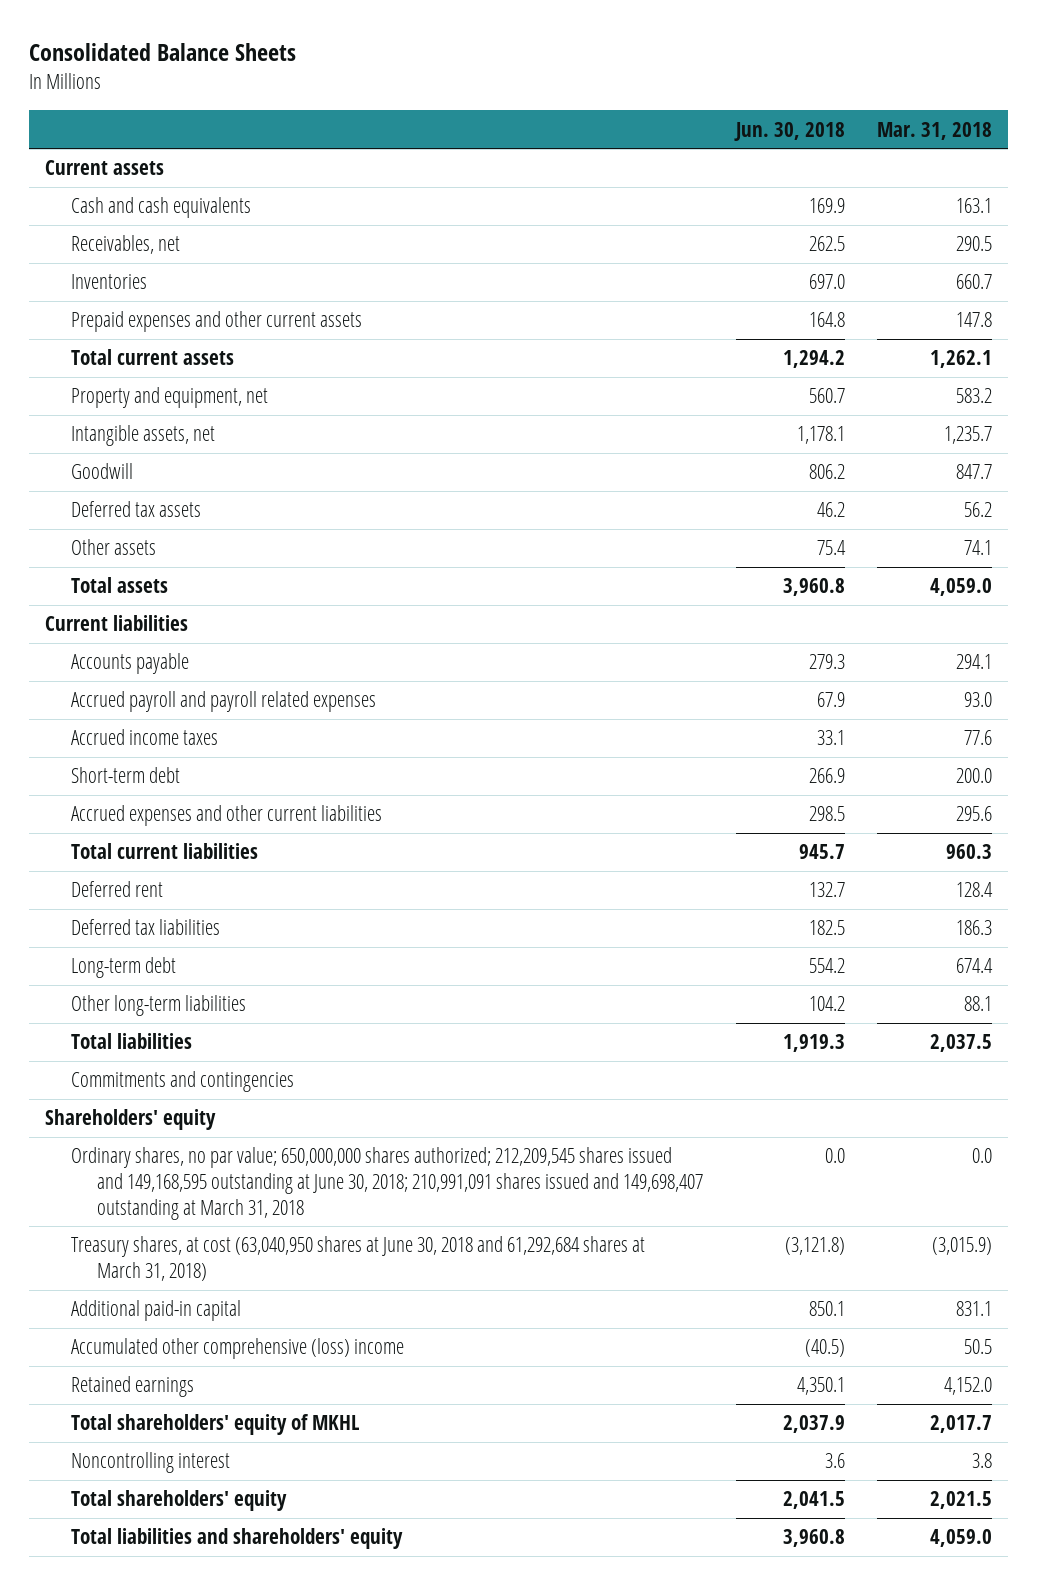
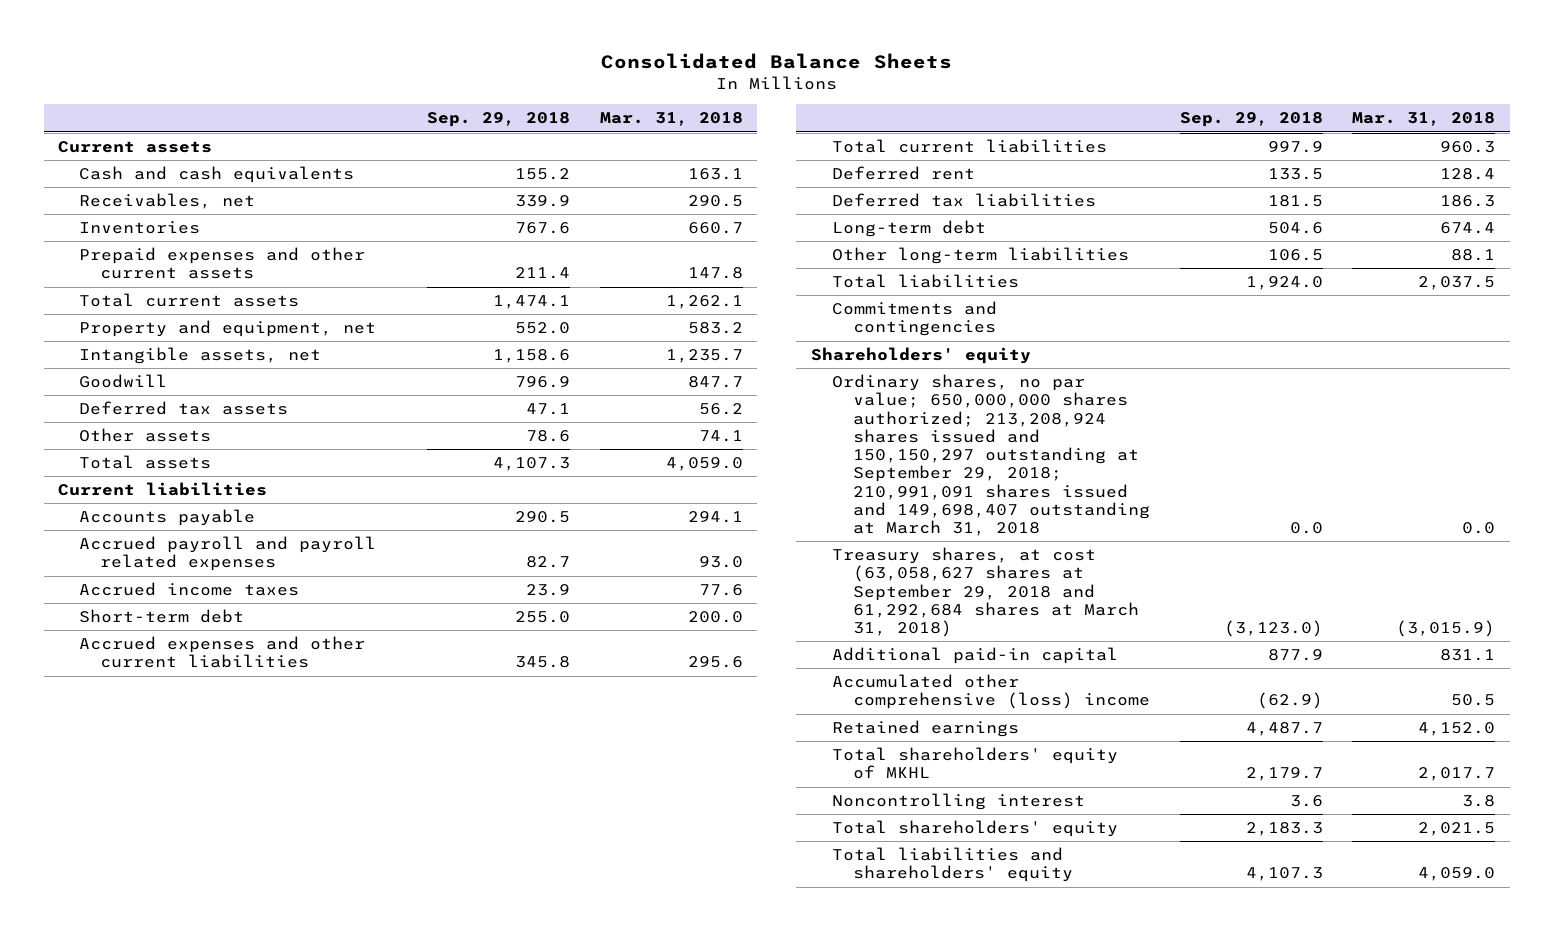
[733,121,845,141] Jun. 30, 2018 -> none
none -> [427,112,571,128] Sep. 29, 2018
[71,1147,704,1220] Ordinary shares, no par value; 650,000,000 shares authorized; 212,209,545 shares issued and 149,168,595 outstanding at June 30, 2018; 210,991,091 shares issued and 149,698,407 outstanding at March 31, 2018 -> [832,374,1151,537] Ordinary shares, no par value; 650,000,000 shares authorized; 213,208,924 shares issued and 150,150,297 outstanding at September 29, 2018; 210,991,091 shares issued and 149,698,407 outstanding at March 31, 2018
[71,1236,646,1282] Treasury shares, at cost (63,040,950 shares at June 30, 2018 and 61,292,684 shares at March 31, 2018) -> [832,547,1140,638] Treasury shares, at cost (63,058,627 shares at September 29, 2018 and 61,292,684 shares at March 31, 2018)

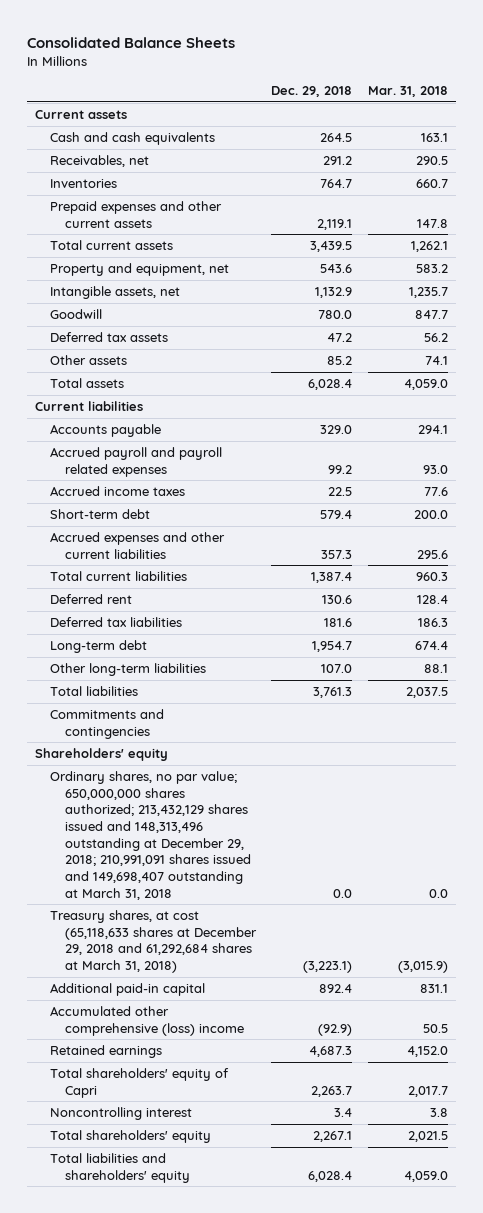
[427,112,571,128] Sep. 29, 2018 -> none
none -> [271,85,353,97] Dec. 29, 2018
[832,374,1151,537] Ordinary shares, no par value; 650,000,000 shares authorized; 213,208,924 shares issued and 150,150,297 outstanding at September 29, 2018; 210,991,091 shares issued and 149,698,407 outstanding at March 31, 2018 -> [50,771,251,900] Ordinary shares, no par value; 650,000,000 shares authorized; 213,432,129 shares issued and 148,313,496 outstanding at December 29, 2018; 210,991,091 shares issued and 149,698,407 outstanding at March 31, 2018
[832,547,1140,638] Treasury shares, at cost (63,058,627 shares at September 29, 2018 and 61,292,684 shares at March 31, 2018) -> [50,910,257,973] Treasury shares, at cost (65,118,633 shares at December 29, 2018 and 61,292,684 shares at March 31, 2018)
[832,747,1119,780] Total shareholders' equity of MKHL -> [50,1068,230,1098] Total shareholders' equity of Capri

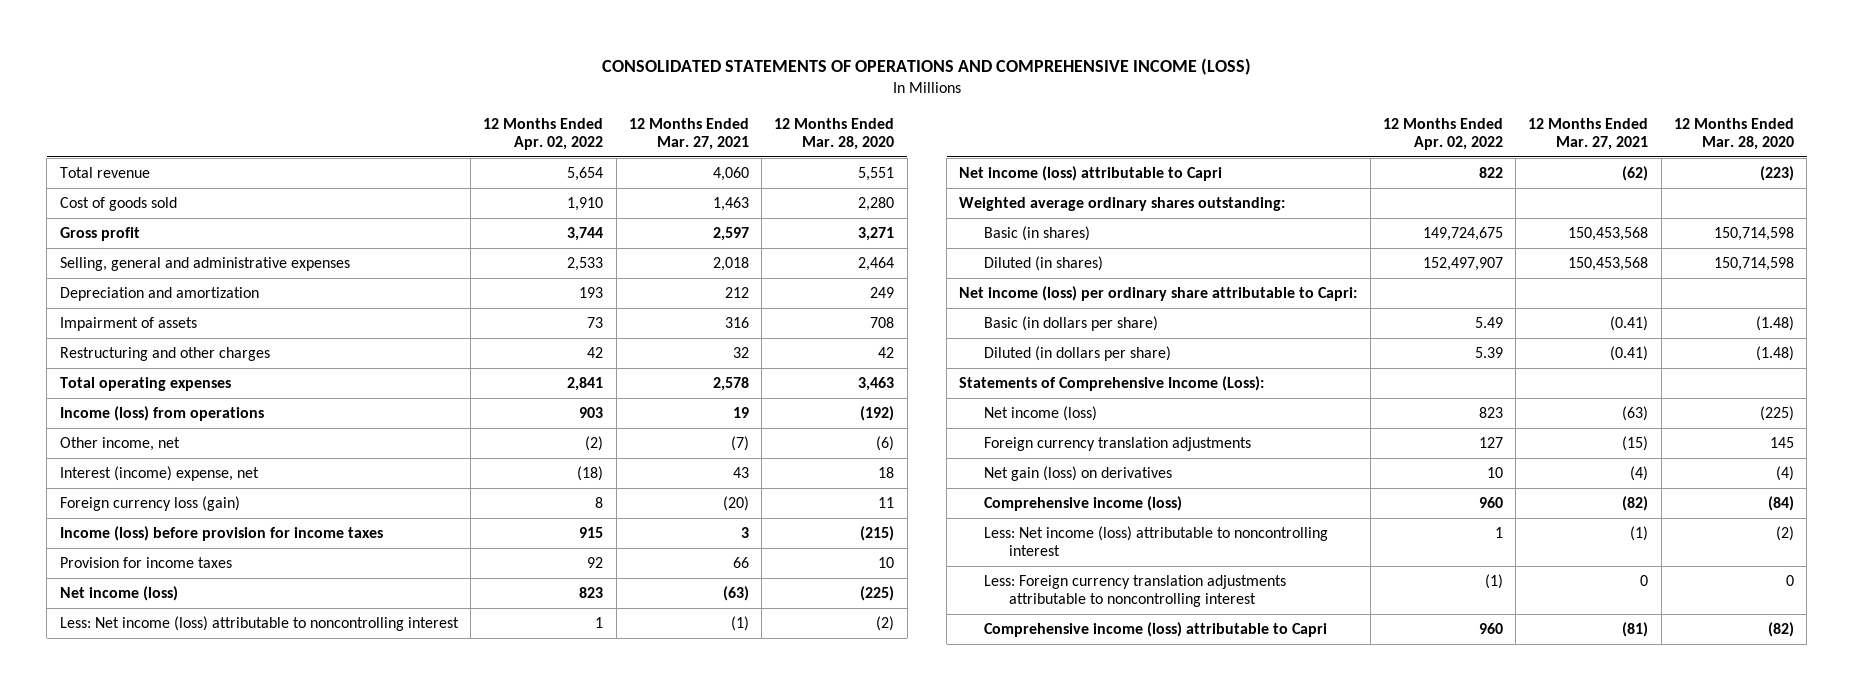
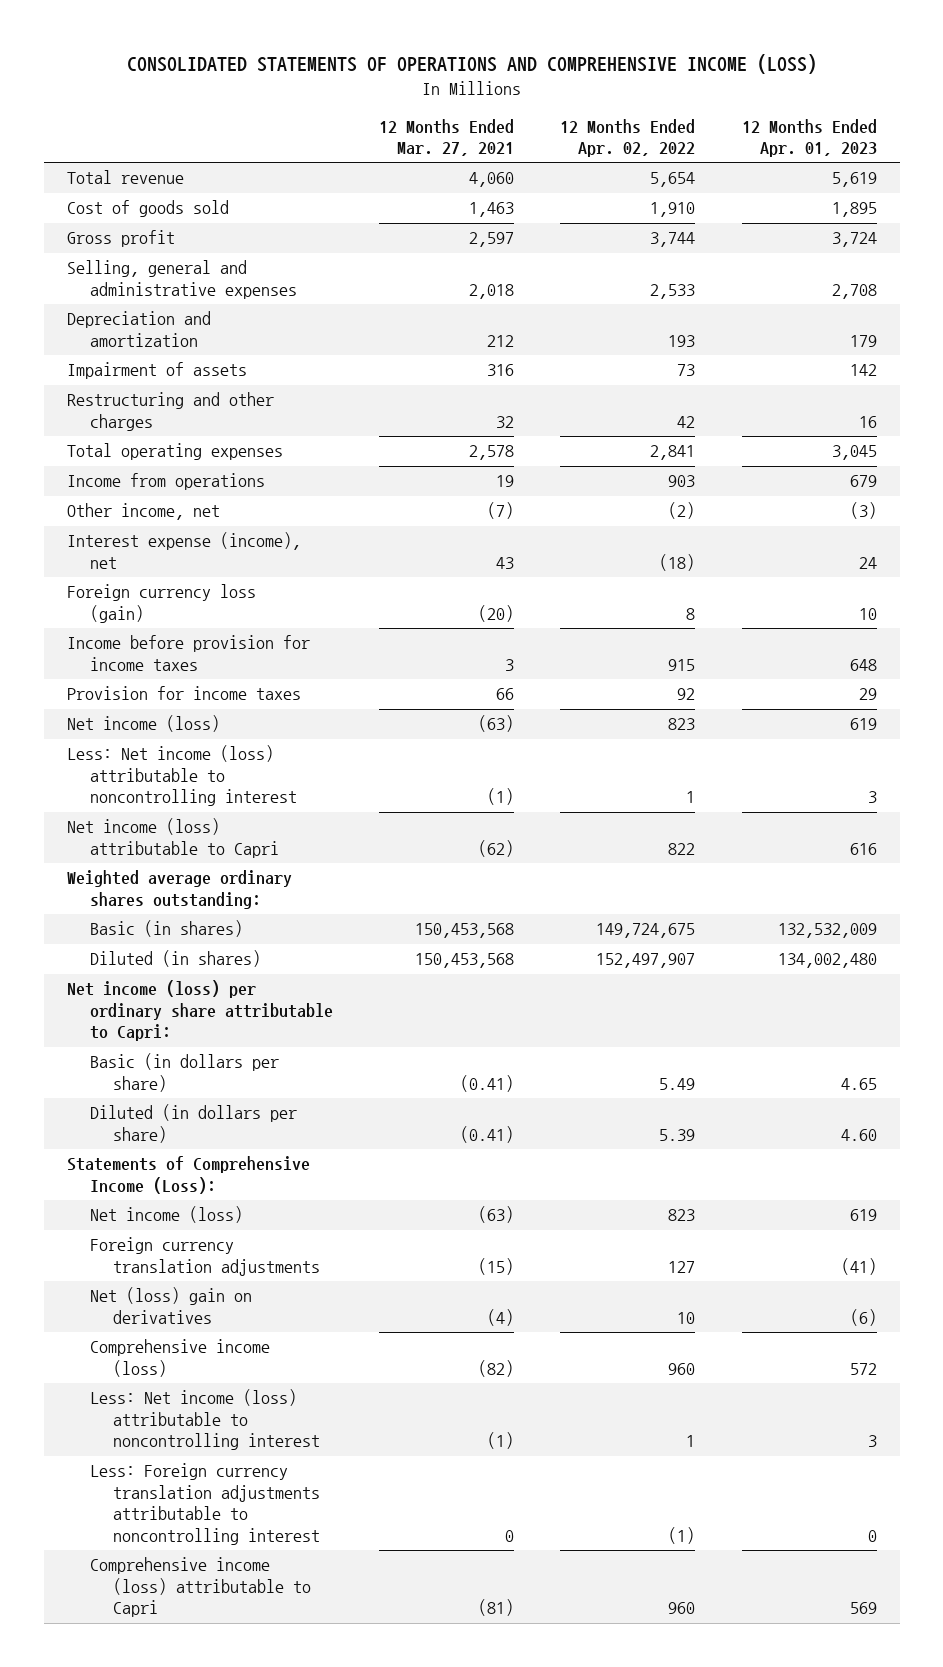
[774,117,895,151] 12 Months Ended Mar. 28, 2020 -> none
none -> [741,118,877,157] 12 Months Ended Apr. 01, 2023
[59,406,264,422] Income (loss) from operations -> [66,473,265,491] Income from operations
[59,466,259,482] Interest (income) expense, net -> [66,532,301,569] Interest expense (income), net
[59,526,383,542] Income (loss) before provision for income taxes -> [66,635,310,671] Income before provision for income taxes
[984,466,1173,482] Net gain (loss) on derivatives -> [89,1287,252,1324] Net (loss) gain on derivatives

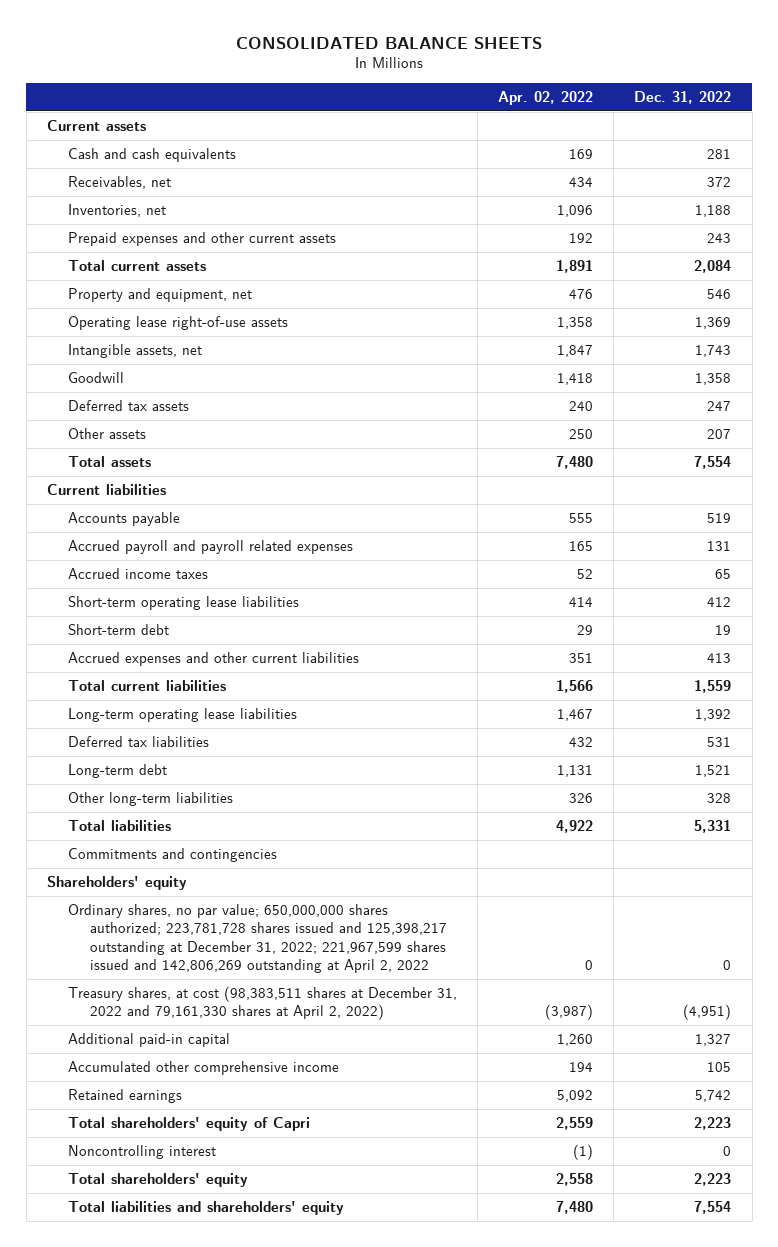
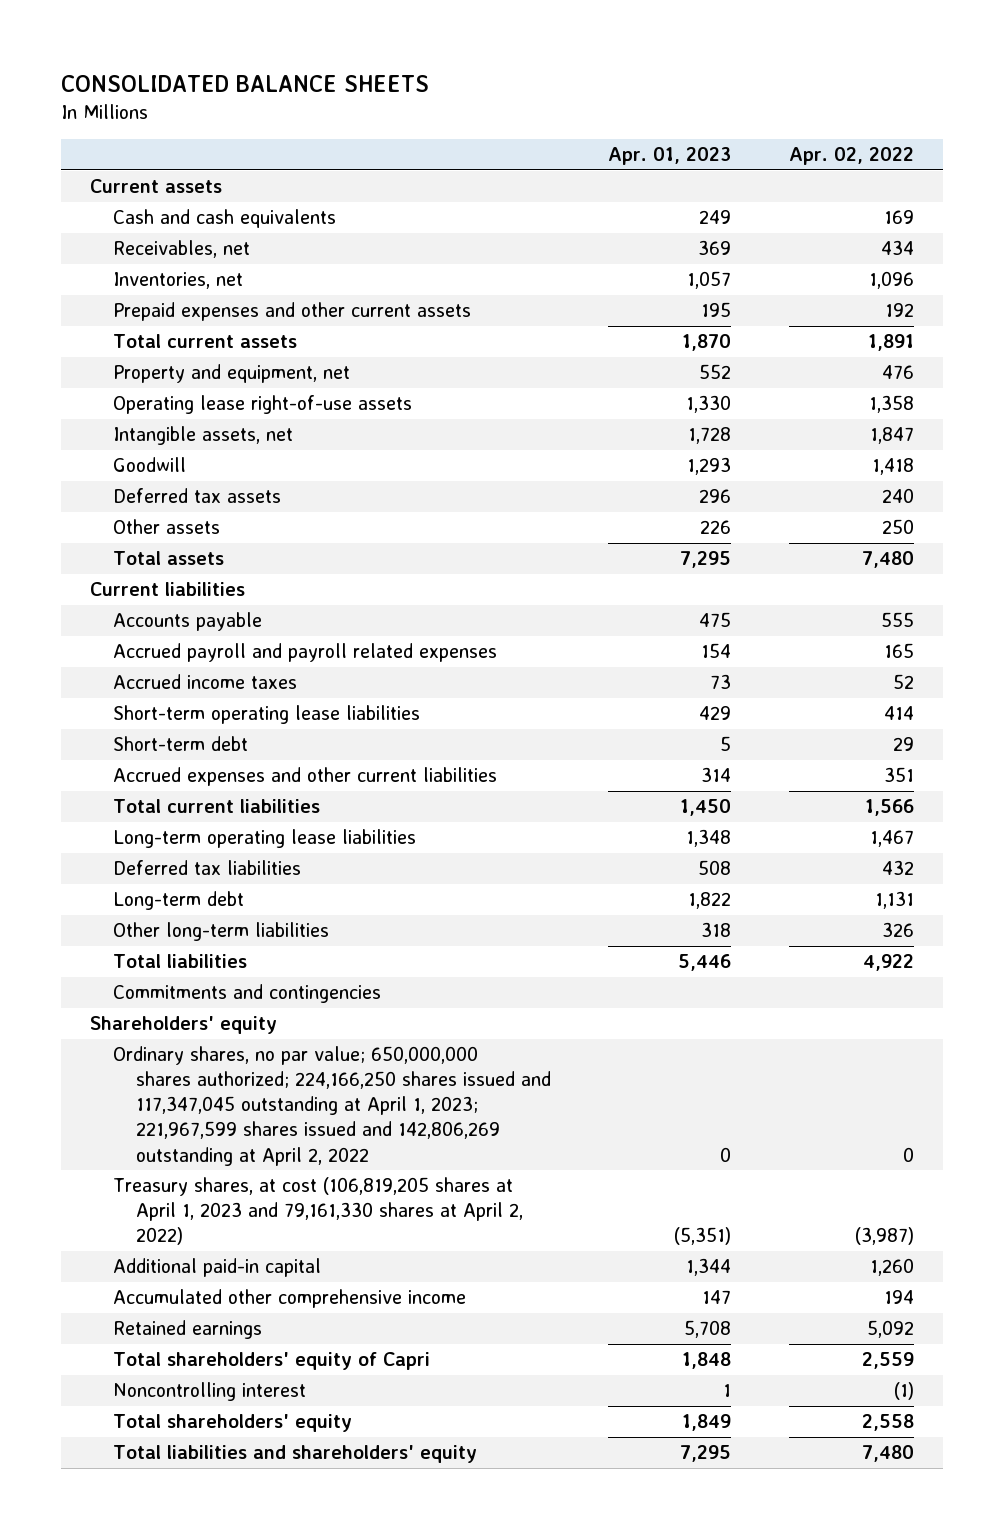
[634,90,732,104] Dec. 31, 2022 -> none
none -> [608,147,732,166] Apr. 01, 2023
[68,904,447,973] Ordinary shares, no par value; 650,000,000 shares authorized; 223,781,728 shares issued and 125,398,217 outstanding at December 31, 2022; 221,967,599 shares issued and 142,806,269 outstanding at April 2, 2022 -> [112,1046,551,1166] Ordinary shares, no par value; 650,000,000 shares authorized; 224,166,250 shares issued and 117,347,045 outstanding at April 1, 2023; 221,967,599 shares issued and 142,806,269 outstanding at April 2, 2022
[68,986,458,1021] Treasury shares, at cost (98,383,511 shares at December 31, 2022 and 79,161,330 shares at April 2, 2022) -> [112,1177,523,1246] Treasury shares, at cost (106,819,205 shares at April 1, 2023 and 79,161,330 shares at April 2, 2022)

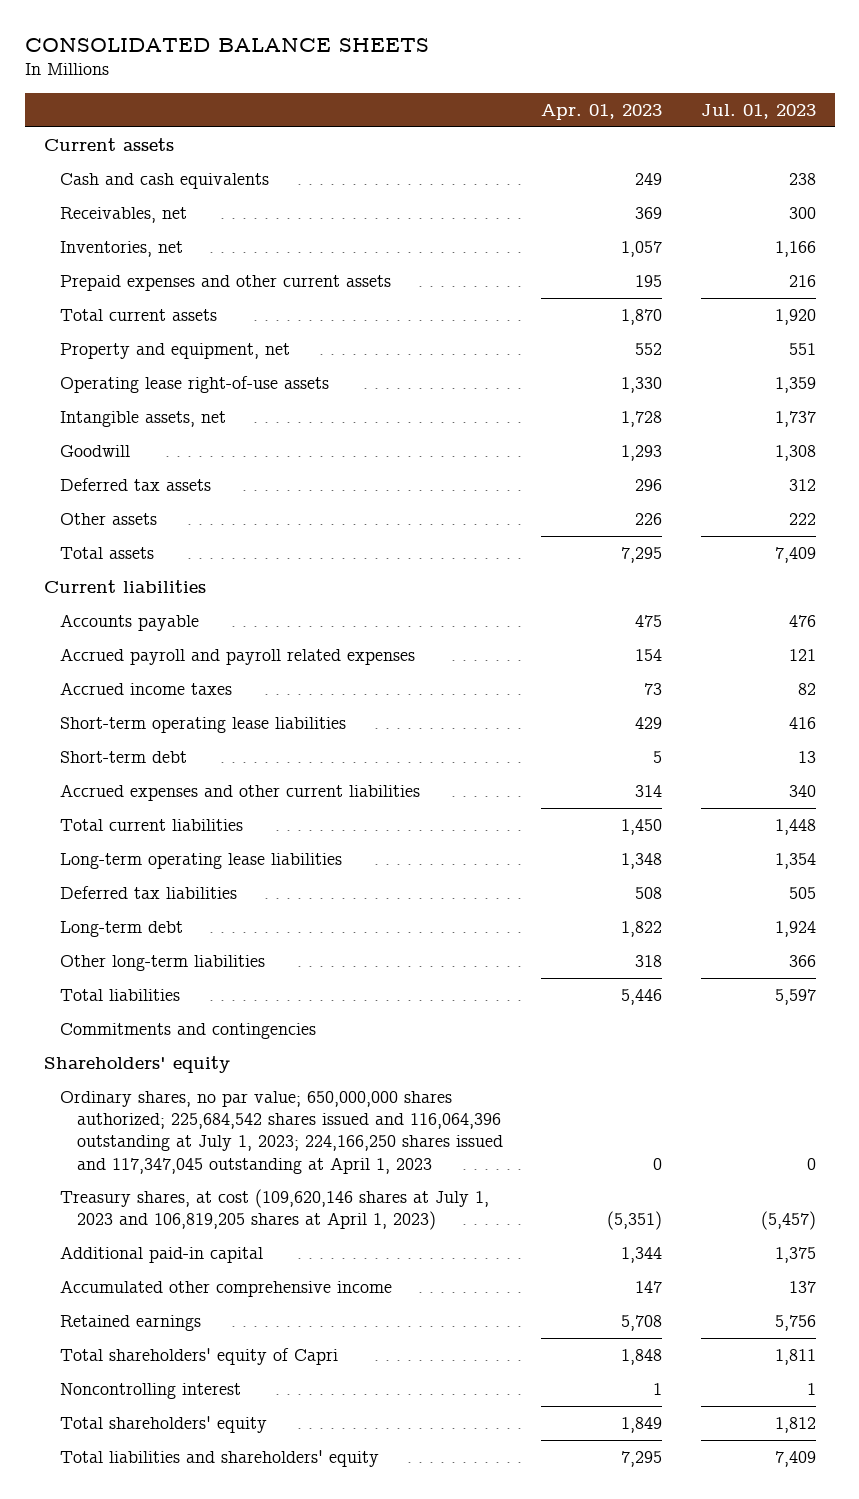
[788,147,914,166] Apr. 02, 2022 -> none
none -> [700,103,816,119] Jul. 01, 2023
[112,1046,551,1166] Ordinary shares, no par value; 650,000,000 shares authorized; 224,166,250 shares issued and 117,347,045 outstanding at April 1, 2023; 221,967,599 shares issued and 142,806,269 outstanding at April 2, 2022 -> [60,1090,504,1174] Ordinary shares, no par value; 650,000,000 shares authorized; 225,684,542 shares issued and 116,064,396 outstanding at July 1, 2023; 224,166,250 shares issued and 117,347,045 outstanding at April 1, 2023
[112,1177,523,1246] Treasury shares, at cost (106,819,205 shares at April 1, 2023 and 79,161,330 shares at April 2, 2022) -> [60,1188,490,1231] Treasury shares, at cost (109,620,146 shares at July 1, 2023 and 106,819,205 shares at April 1, 2023)

